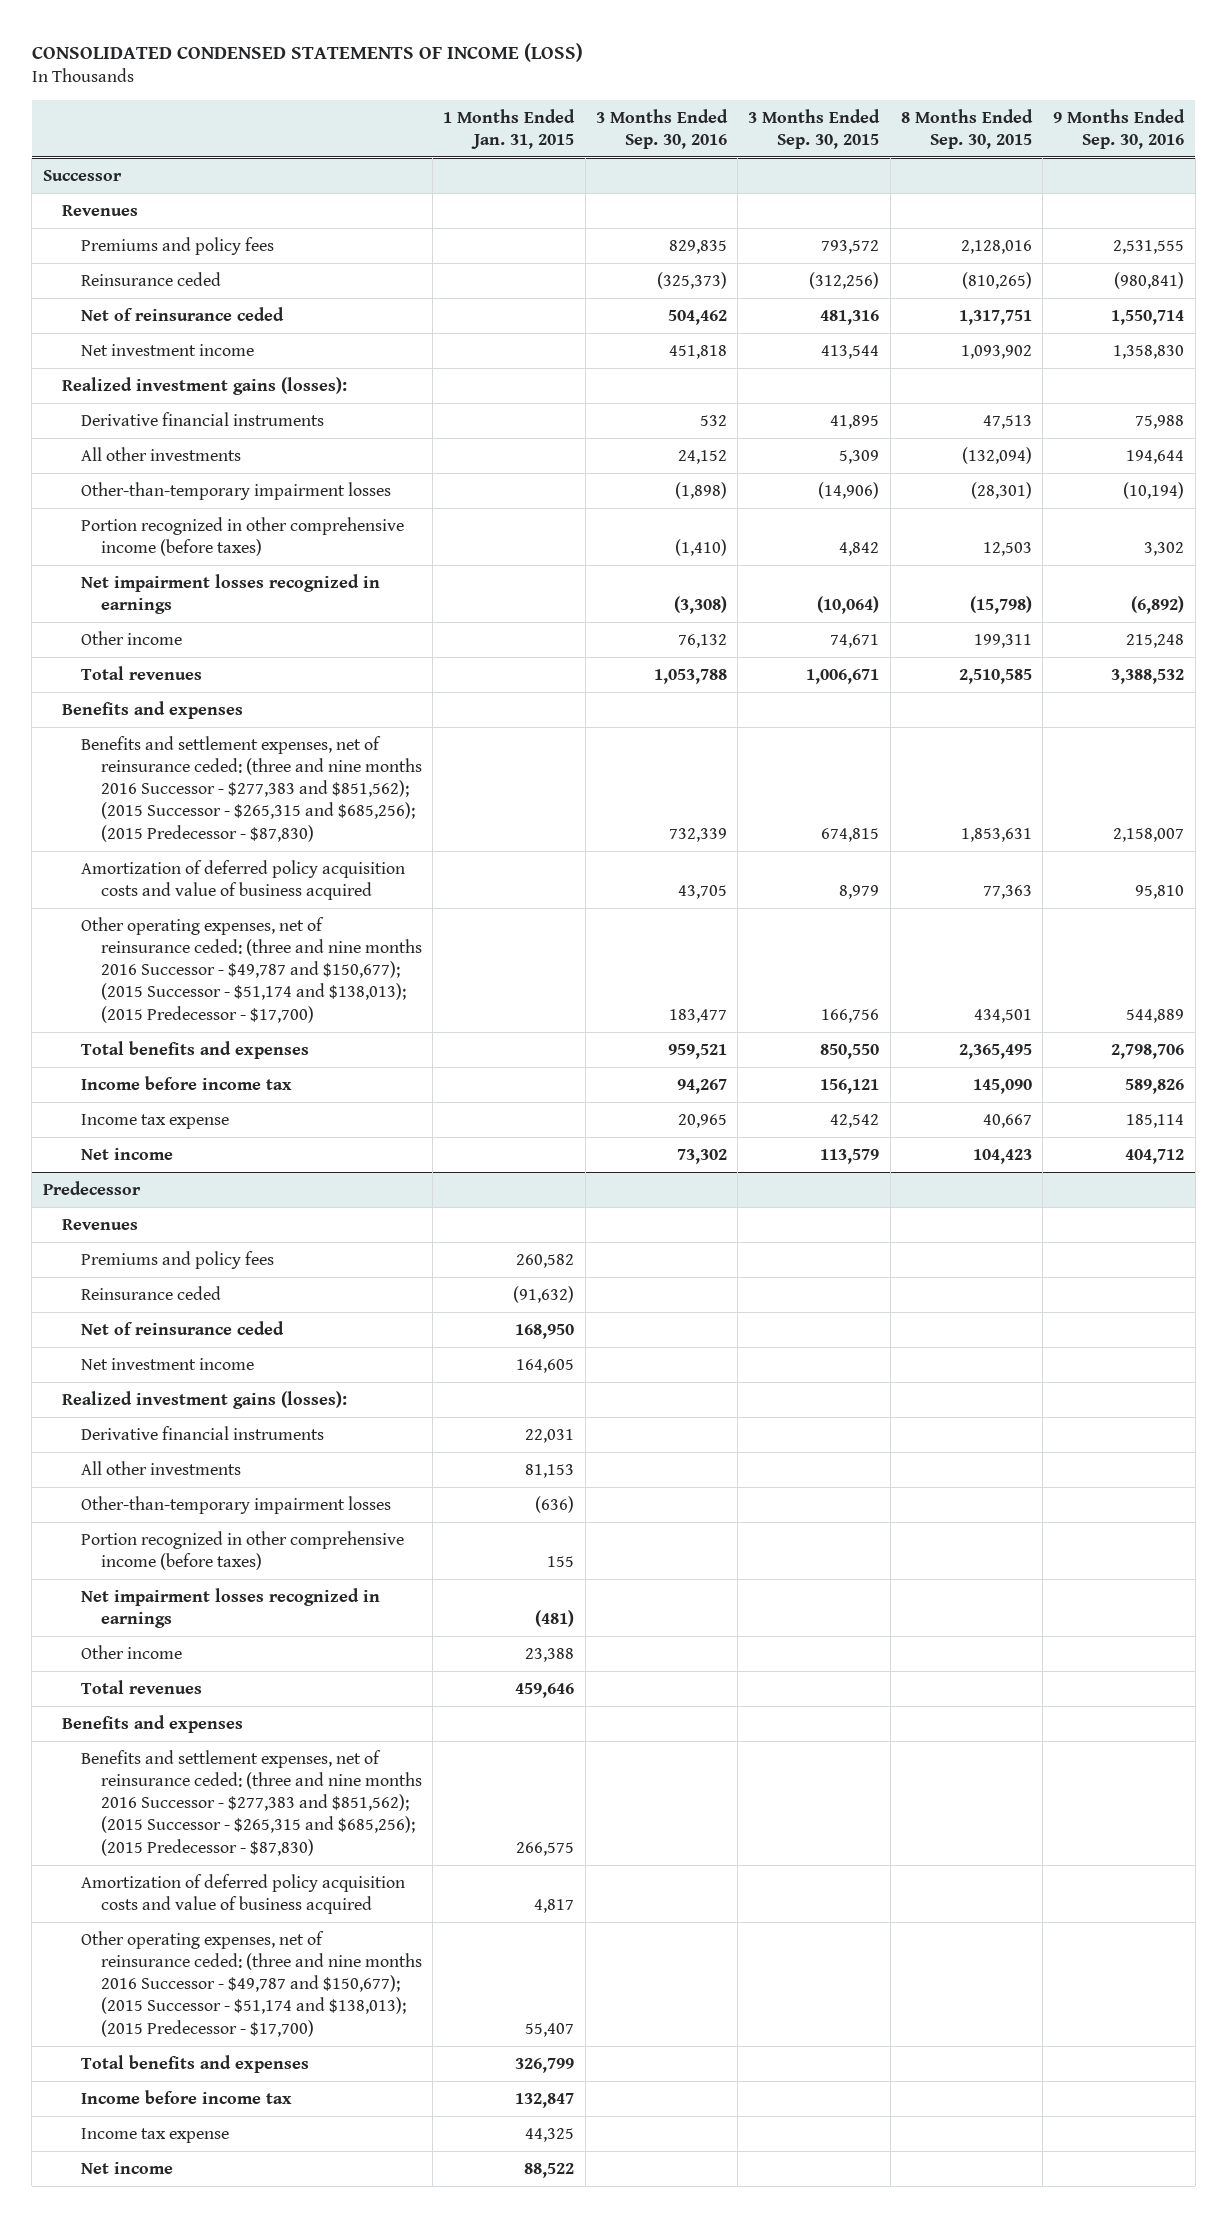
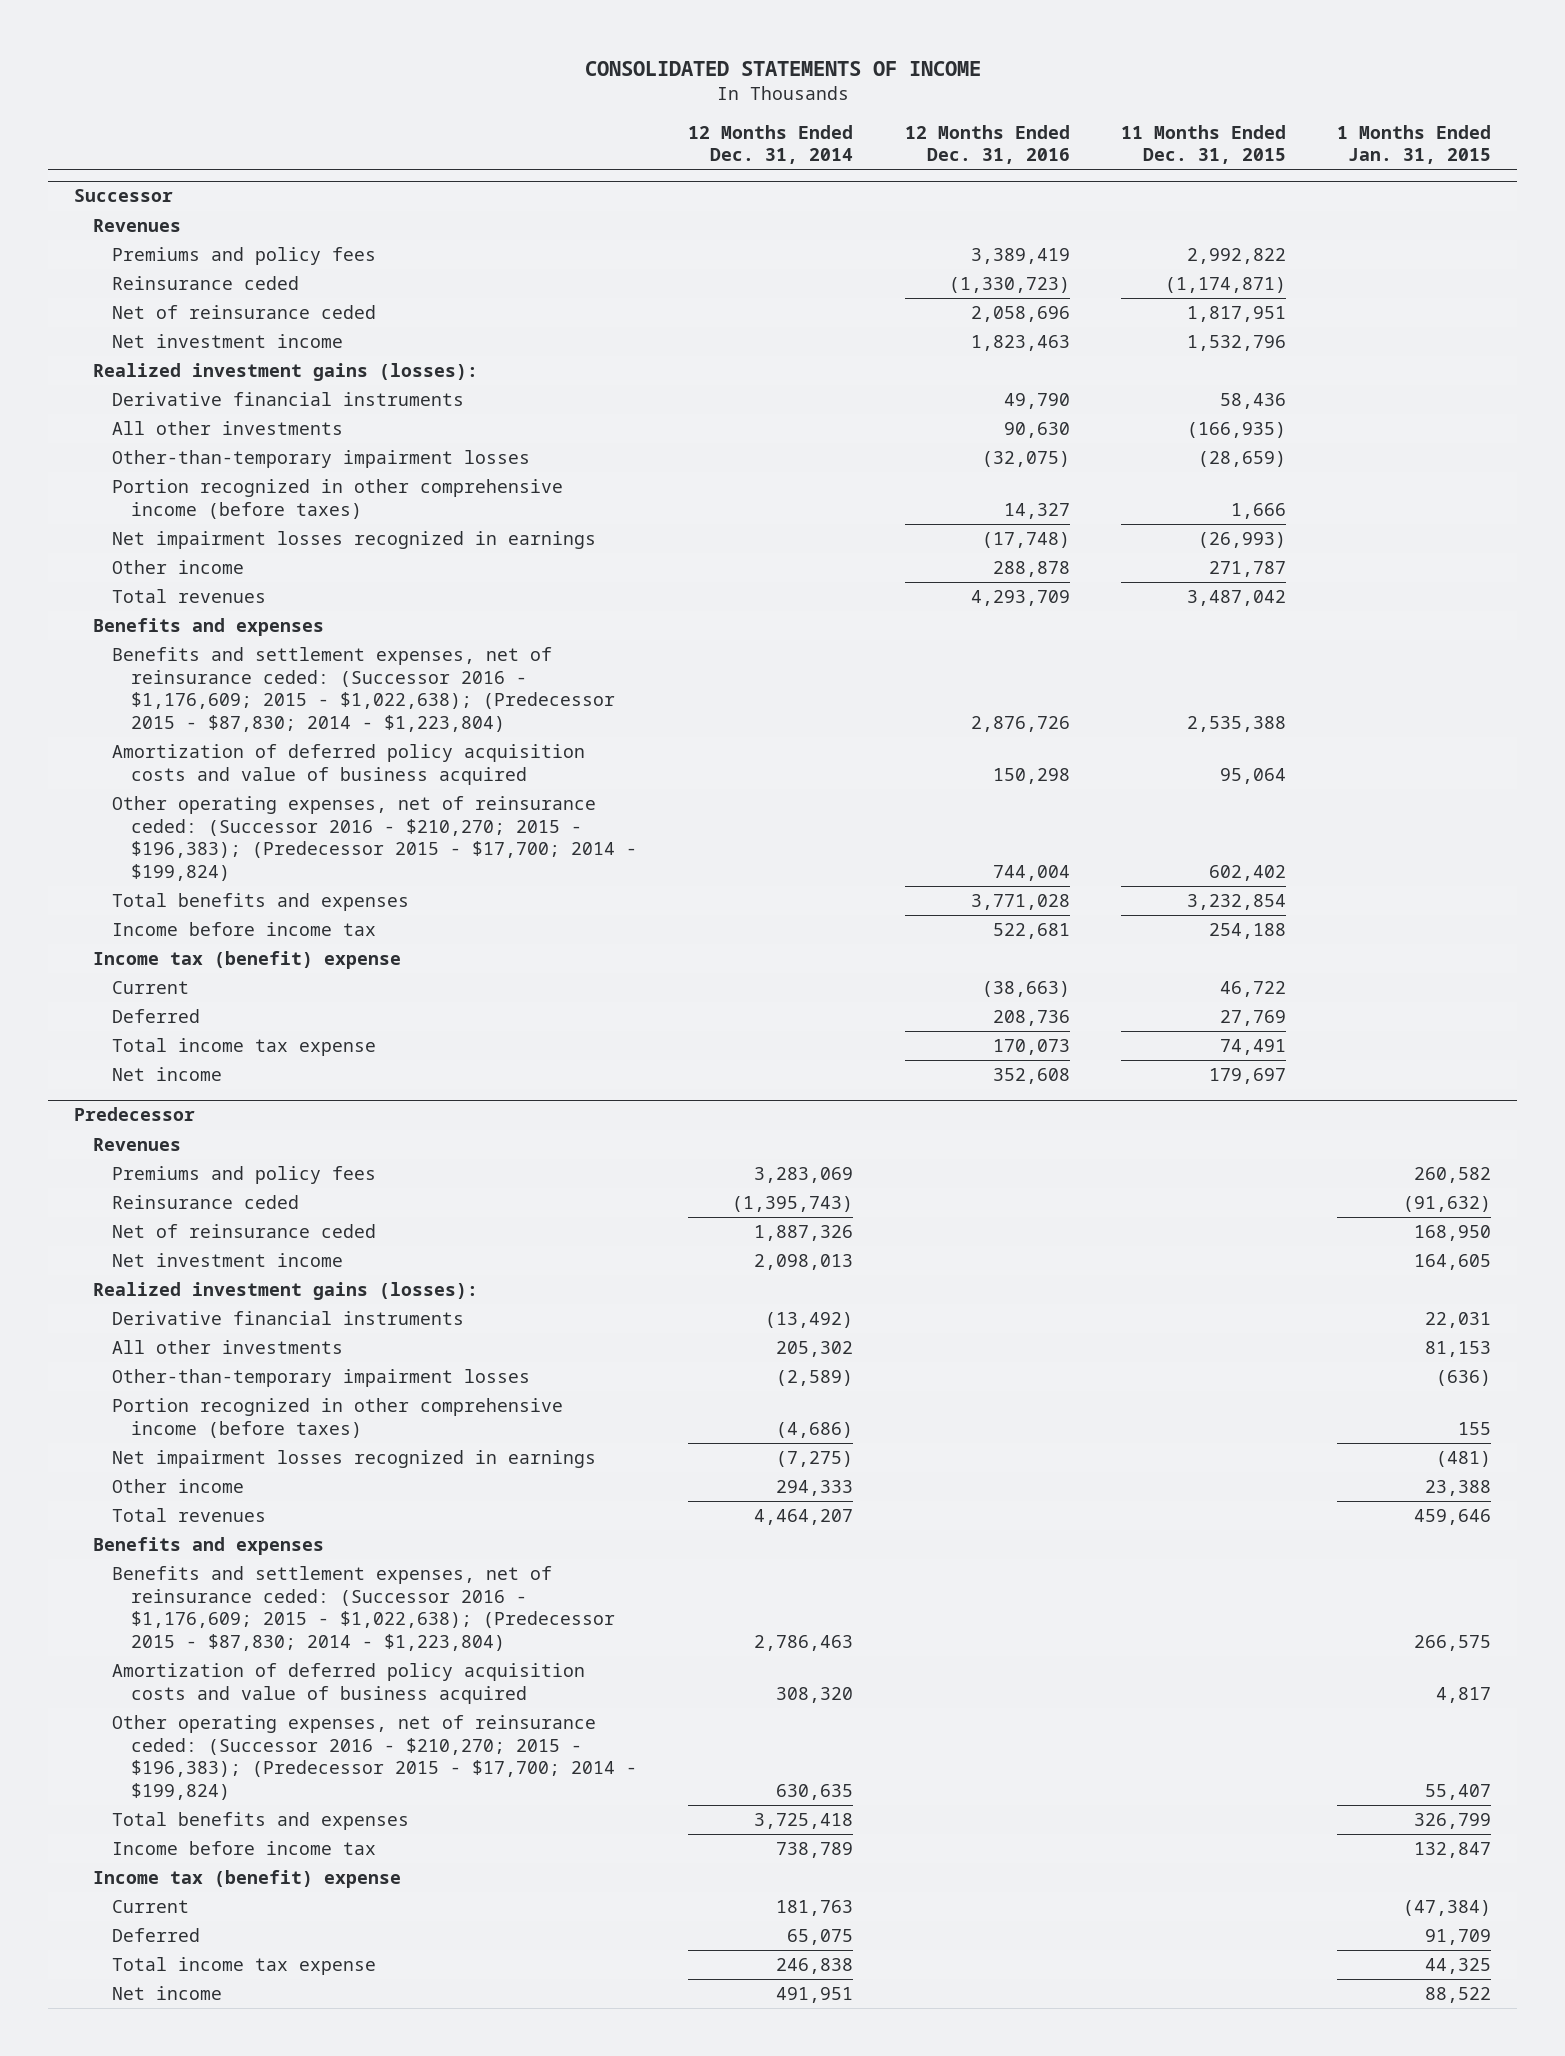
[31,42,583,62] CONSOLIDATED CONDENSED STATEMENTS OF INCOME (LOSS) -> [584,60,981,76] CONSOLIDATED STATEMENTS OF INCOME
[595,108,728,149] 3 Months Ended Sep. 30, 2016 -> none
[748,108,881,149] 3 Months Ended Sep. 30, 2015 -> none
[900,108,1033,149] 8 Months Ended Sep. 30, 2015 -> none
[1053,108,1186,149] 9 Months Ended Sep. 30, 2016 -> none
none -> [688,124,854,165] 12 Months Ended Dec. 31, 2014
none -> [904,124,1070,165] 12 Months Ended Dec. 31, 2016
none -> [1121,124,1287,165] 11 Months Ended Dec. 31, 2015
[81,735,422,842] Benefits and settlement expenses, net of reinsurance ceded: (three and nine months 2016 Successor - $277,383 and $851,562); (2015 Successor - $265,315 and $685,256); (2015 Predecessor - $87,830) -> [111,647,616,732] Benefits and settlement expenses, net of reinsurance ceded: (Successor 2016 - $1,176,609; 2015 - $1,022,638); (Predecessor 2015 - $87,830; 2014 - $1,223,804)
[81,916,422,1023] Other operating expenses, net of reinsurance ceded: (three and nine months 2016 Successor - $49,787 and $150,677); (2015 Successor - $51,174 and $138,013); (2015 Predecessor - $17,700) -> [111,796,638,881] Other operating expenses, net of reinsurance ceded: (Successor 2016 - $210,270; 2015 - $196,383); (Predecessor 2015 - $17,700; 2014 - $199,824)
none -> [92,951,401,970] Income tax (benefit) expense
none -> [111,981,189,995] Current
none -> [111,1009,200,1024] Deferred
[81,1113,230,1129] Income tax expense -> [111,1038,376,1057] Total income tax expense
[81,1749,422,1856] Benefits and settlement expenses, net of reinsurance ceded: (three and nine months 2016 Successor - $277,383 and $851,562); (2015 Successor - $265,315 and $685,256); (2015 Predecessor - $87,830) -> [111,1566,616,1651] Benefits and settlement expenses, net of reinsurance ceded: (Successor 2016 - $1,176,609; 2015 - $1,022,638); (Predecessor 2015 - $87,830; 2014 - $1,223,804)
[81,1930,422,2037] Other operating expenses, net of reinsurance ceded: (three and nine months 2016 Successor - $49,787 and $150,677); (2015 Successor - $51,174 and $138,013); (2015 Predecessor - $17,700) -> [111,1715,638,1800] Other operating expenses, net of reinsurance ceded: (Successor 2016 - $210,270; 2015 - $196,383); (Predecessor 2015 - $17,700; 2014 - $199,824)
none -> [92,1870,401,1889] Income tax (benefit) expense
none -> [111,1900,189,1914] Current
none -> [111,1928,200,1943] Deferred
[81,2127,230,2143] Income tax expense -> [111,1957,376,1976] Total income tax expense

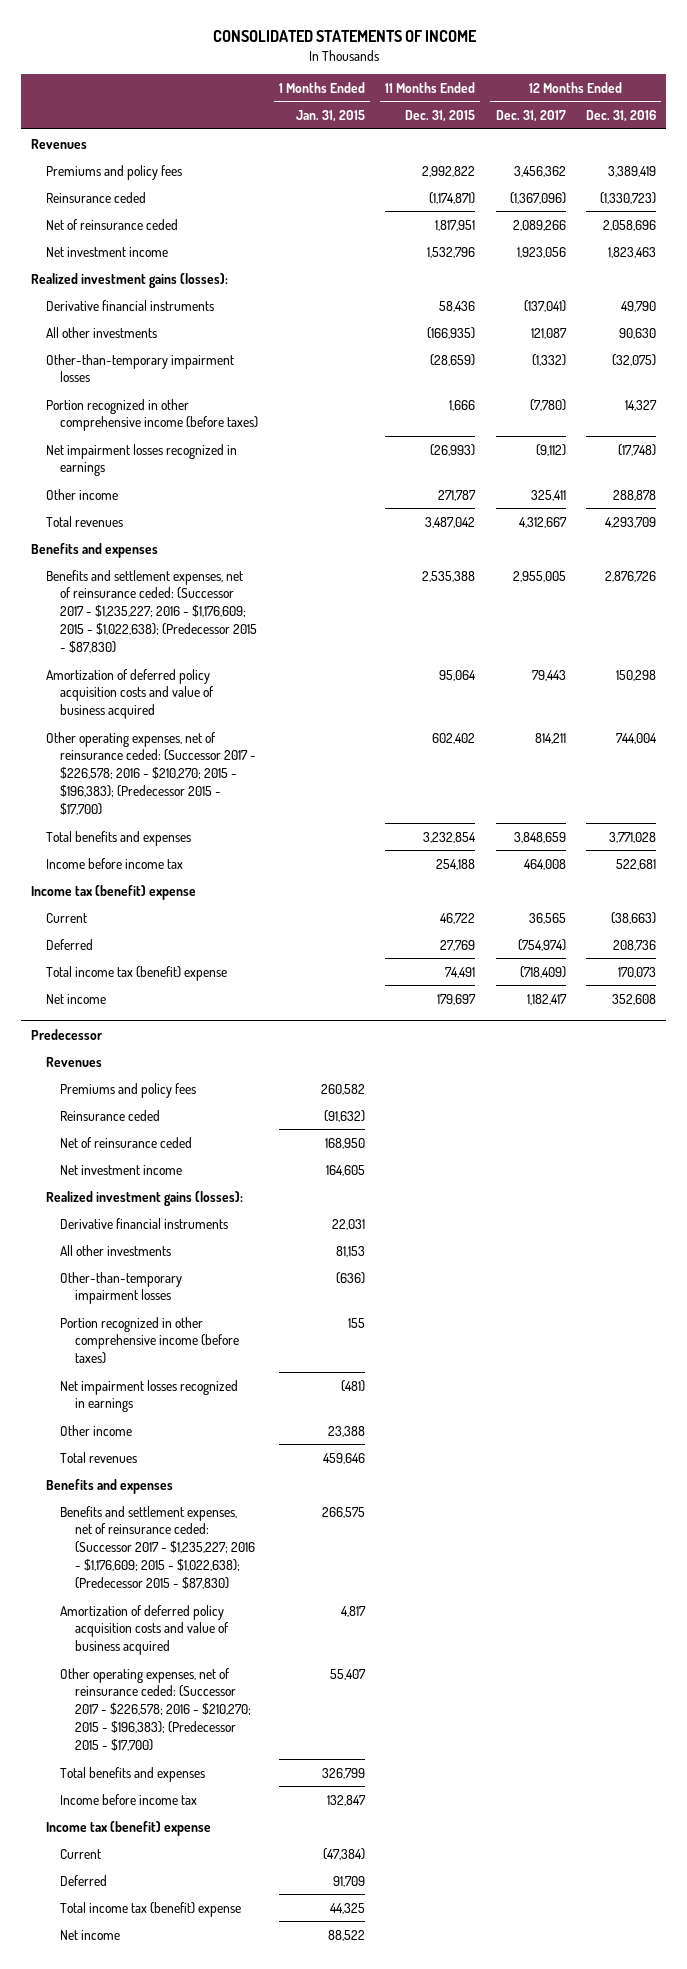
[688,124,854,165] 12 Months Ended Dec. 31, 2014 -> none
none -> [495,110,566,123] Dec. 31, 2017
[73,189,173,203] Successor -> none
[111,647,616,732] Benefits and settlement expenses, net of reinsurance ceded: (Successor 2016 - $1,176,609; 2015 - $1,022,638); (Predecessor 2015 - $87,830; 2014 - $1,223,804) -> [45,569,258,654] Benefits and settlement expenses, net of reinsurance ceded: (Successor 2017 - $1,235,227; 2016 - $1,176,609; 2015 - $1,022,638); (Predecessor 2015 - $87,830)
[111,796,638,881] Other operating expenses, net of reinsurance ceded: (Successor 2016 - $210,270; 2015 - $196,383); (Predecessor 2015 - $17,700; 2014 - $199,824) -> [45,731,257,816] Other operating expenses, net of reinsurance ceded: (Successor 2017 - $226,578; 2016 - $210,270; 2015 - $196,383); (Predecessor 2015 - $17,700)
[111,1038,376,1057] Total income tax expense -> [45,965,227,981] Total income tax (benefit) expense
[111,1566,616,1651] Benefits and settlement expenses, net of reinsurance ceded: (Successor 2016 - $1,176,609; 2015 - $1,022,638); (Predecessor 2015 - $87,830; 2014 - $1,223,804) -> [60,1505,255,1590] Benefits and settlement expenses, net of reinsurance ceded: (Successor 2017 - $1,235,227; 2016 - $1,176,609; 2015 - $1,022,638); (Predecessor 2015 - $87,830)
[111,1715,638,1800] Other operating expenses, net of reinsurance ceded: (Successor 2016 - $210,270; 2015 - $196,383); (Predecessor 2015 - $17,700; 2014 - $199,824) -> [60,1667,251,1752] Other operating expenses, net of reinsurance ceded: (Successor 2017 - $226,578; 2016 - $210,270; 2015 - $196,383); (Predecessor 2015 - $17,700)
[111,1957,376,1976] Total income tax expense -> [60,1901,242,1917] Total income tax (benefit) expense

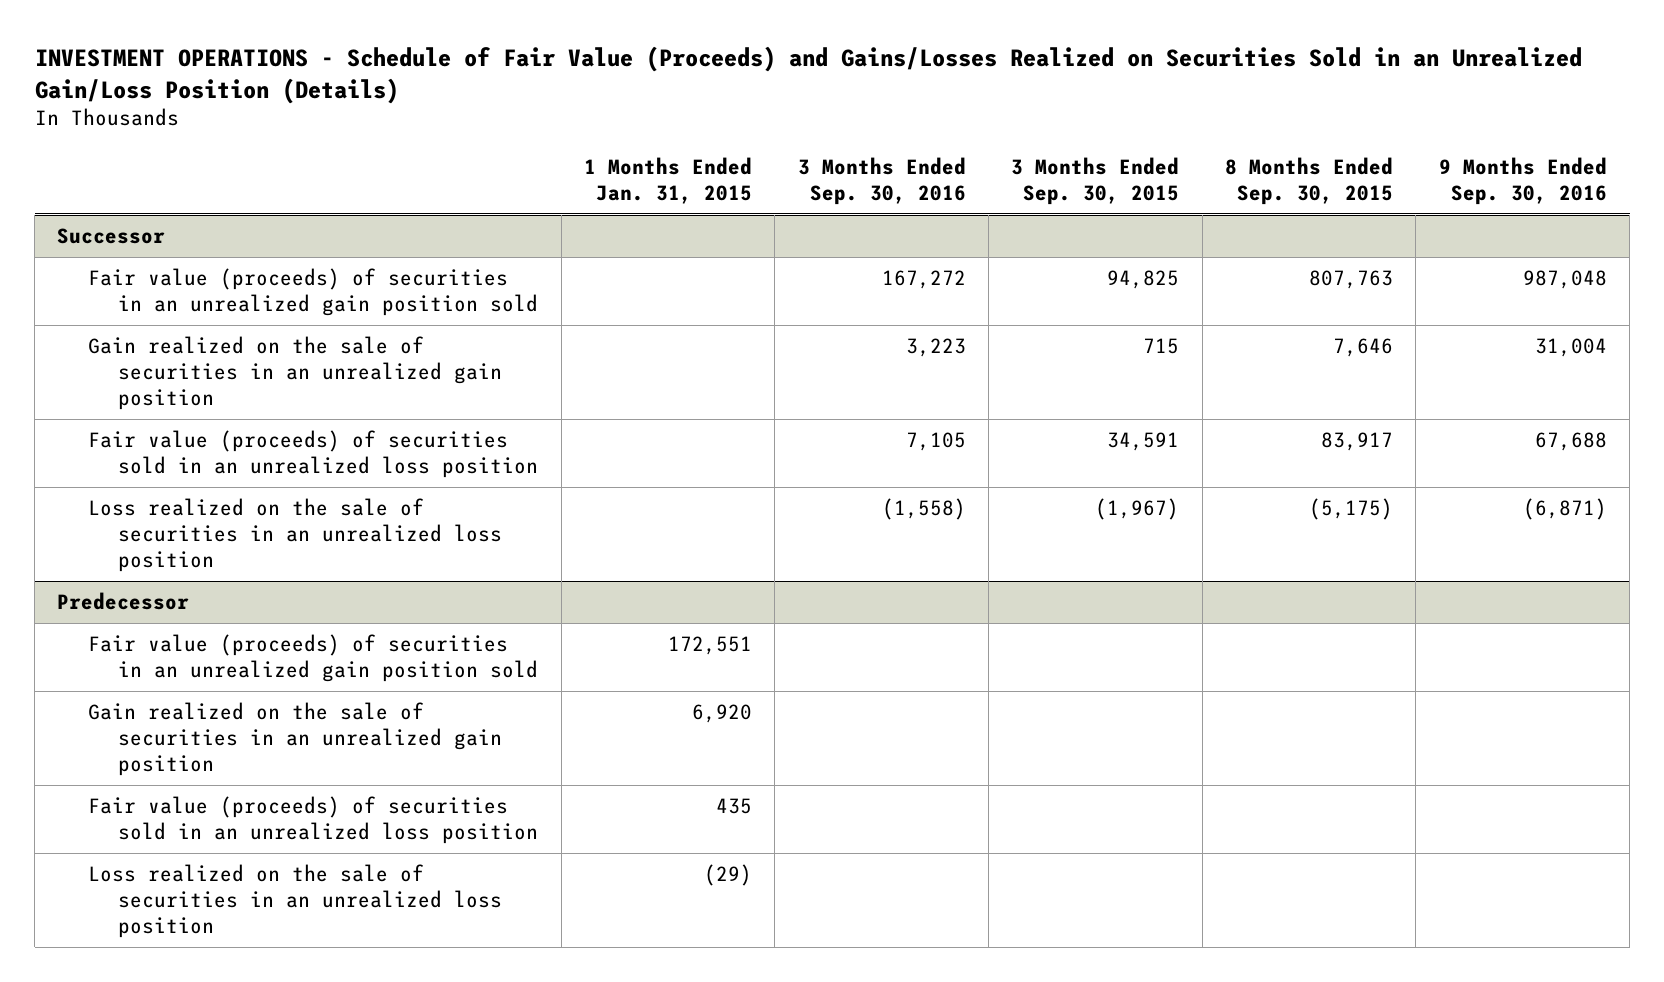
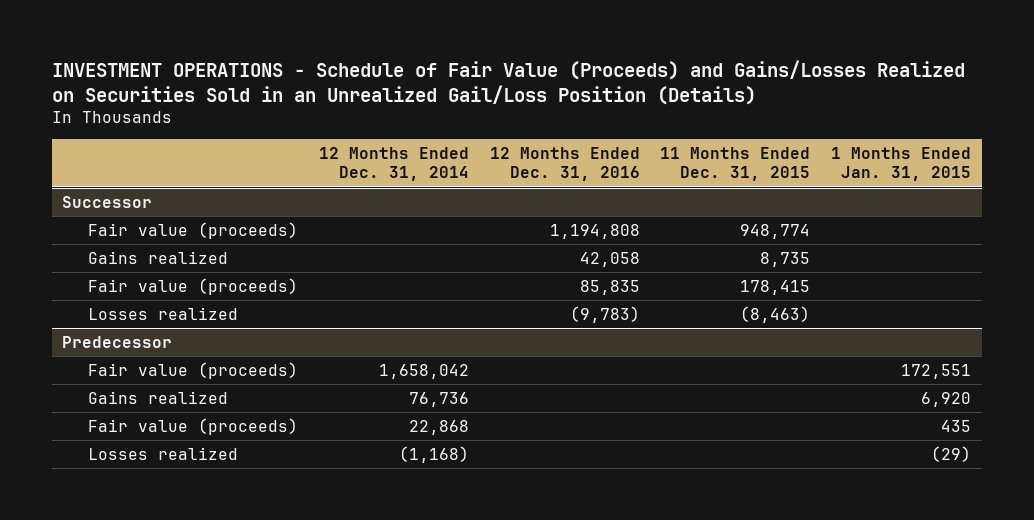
[34,46,1582,104] INVESTMENT OPERATIONS - Schedule of Fair Value (Proceeds) and Gains/Losses Realized on Securities Sold in an Unrealized Gain/Loss Position (Details) -> [51,59,965,105] INVESTMENT OPERATIONS - Schedule of Fair Value (Proceeds) and Gains/Losses Realized on Securities Sold in an Unrealized Gail/Loss Position (Details)
[797,156,966,205] 3 Months Ended Sep. 30, 2016 -> none
[1011,156,1180,205] 3 Months Ended Sep. 30, 2015 -> none
[1225,156,1394,205] 8 Months Ended Sep. 30, 2015 -> none
[1438,156,1607,205] 9 Months Ended Sep. 30, 2016 -> none
none -> [318,147,469,182] 12 Months Ended Dec. 31, 2014
none -> [489,147,640,182] 12 Months Ended Dec. 31, 2016
none -> [660,147,811,182] 11 Months Ended Dec. 31, 2015
[87,268,539,316] Fair value (proceeds) of securities in an unrealized gain position sold -> [87,221,298,239] Fair value (proceeds)
[87,336,503,410] Gain realized on the sale of securities in an unrealized gain position -> [87,250,228,264] Gains realized
[87,430,539,478] Fair value (proceeds) of securities sold in an unrealized loss position -> [87,277,298,295] Fair value (proceeds)
[87,498,503,572] Loss realized on the sale of securities in an unrealized loss position -> [87,306,238,320] Losses realized
[87,634,539,682] Fair value (proceeds) of securities in an unrealized gain position sold -> [87,361,298,379] Fair value (proceeds)
[87,702,503,776] Gain realized on the sale of securities in an unrealized gain position -> [87,390,228,404] Gains realized
[87,796,539,844] Fair value (proceeds) of securities sold in an unrealized loss position -> [87,417,298,435] Fair value (proceeds)
[87,864,503,938] Loss realized on the sale of securities in an unrealized loss position -> [87,446,238,460] Losses realized

